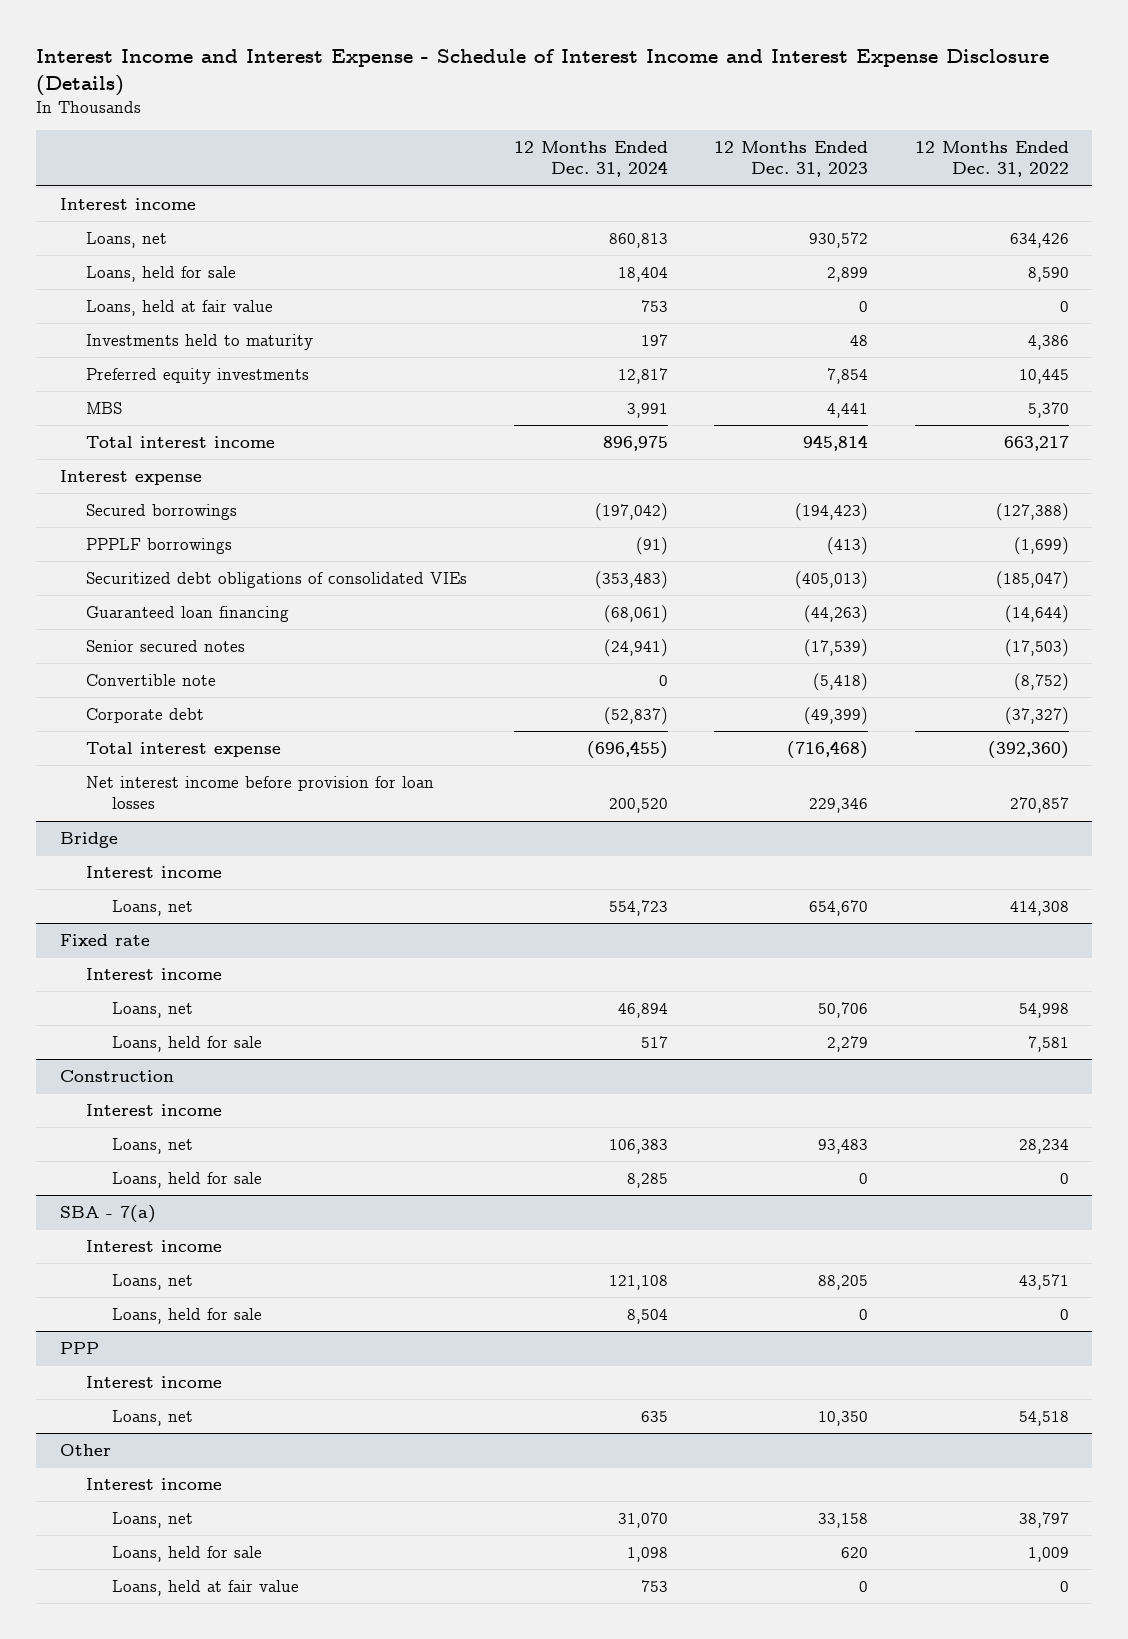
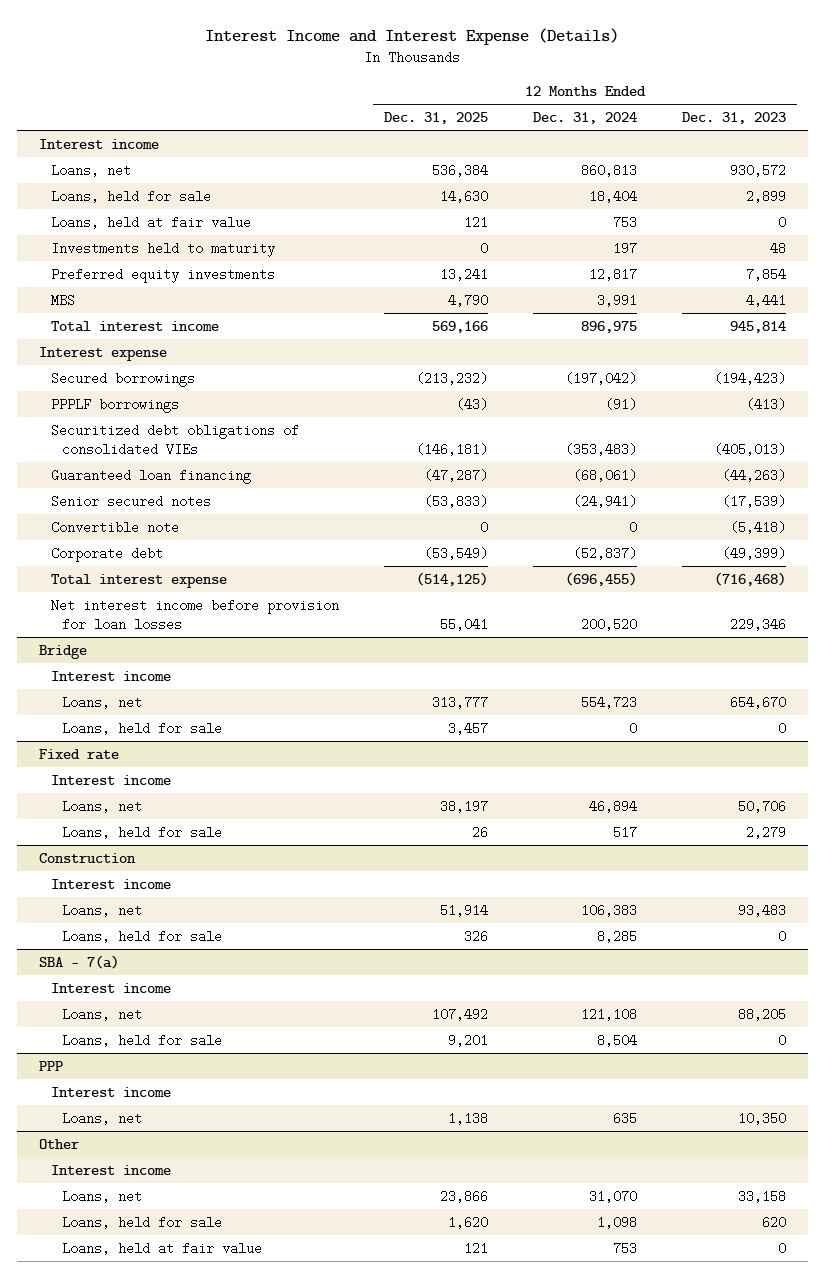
[36,48,1050,96] Interest Income and Interest Expense - Schedule of Interest Income and Interest Expense Disclosure (Details) -> [205,28,620,46] Interest Income and Interest Expense (Details)
[914,140,1069,178] 12 Months Ended Dec. 31, 2022 -> none
none -> [383,112,488,125] Dec. 31, 2025
none -> [62,721,223,735] Loans, held for sale

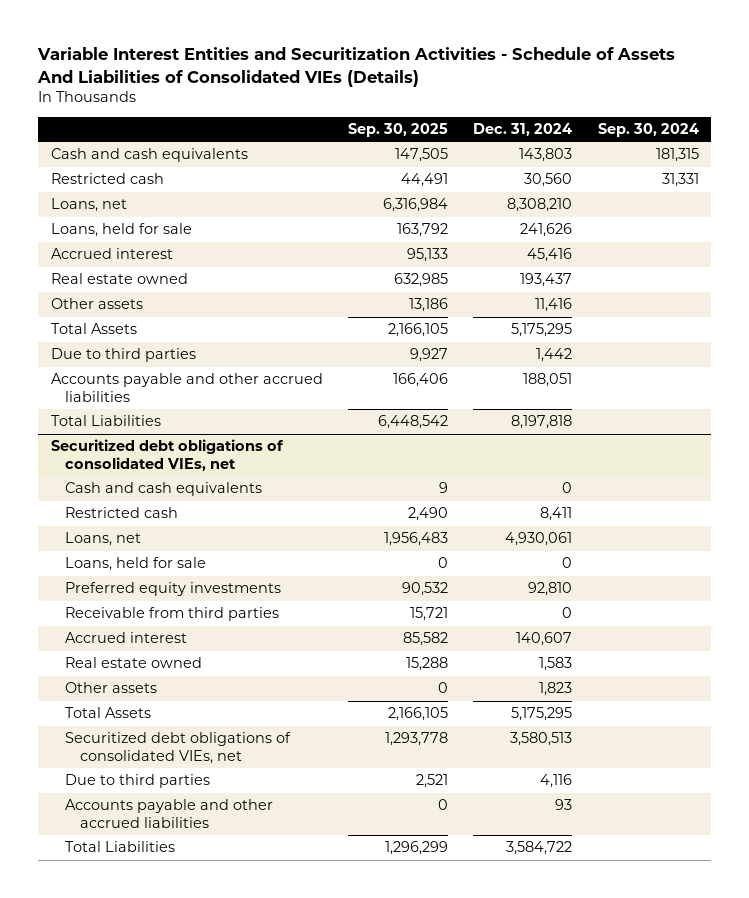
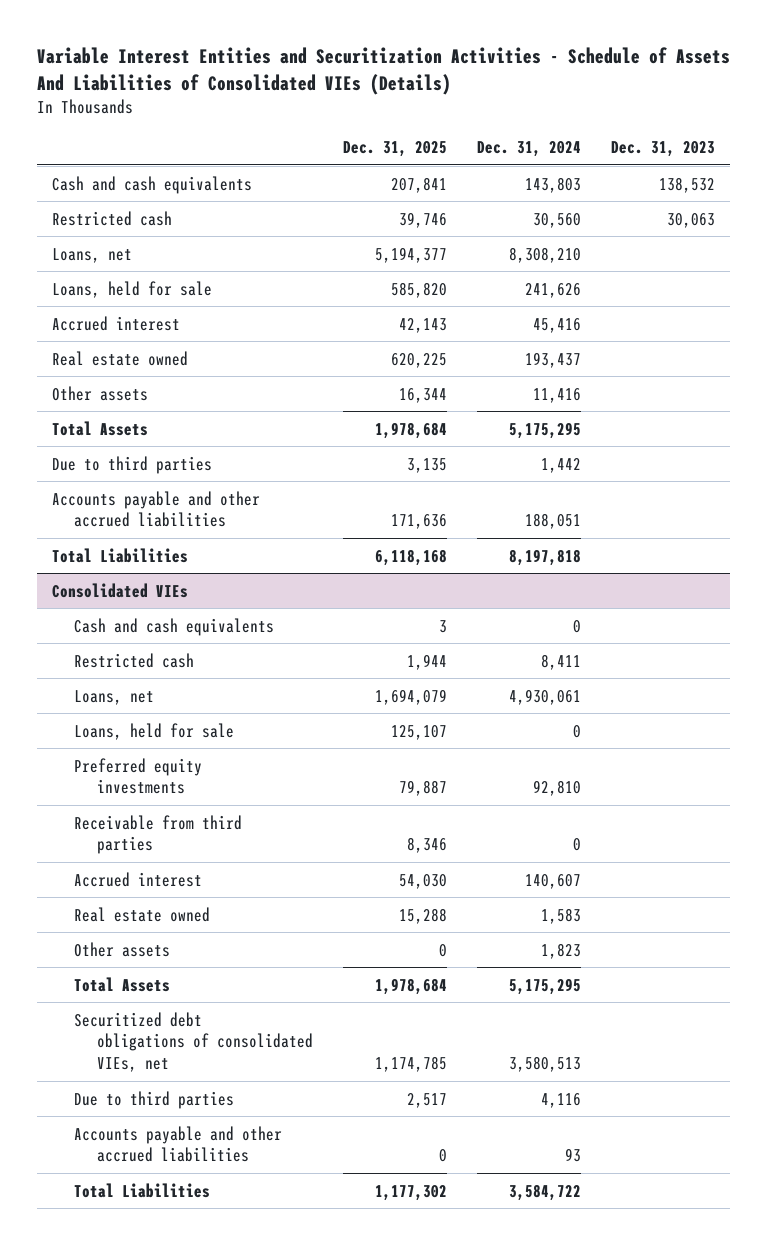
[347,122,448,137] Sep. 30, 2025 -> none
[597,122,699,137] Sep. 30, 2024 -> none
none -> [342,141,447,158] Dec. 31, 2025
none -> [610,141,715,158] Dec. 31, 2023
[50,439,284,471] Securitized debt obligations of consolidated VIEs, net -> [51,582,188,598] Consolidated VIEs

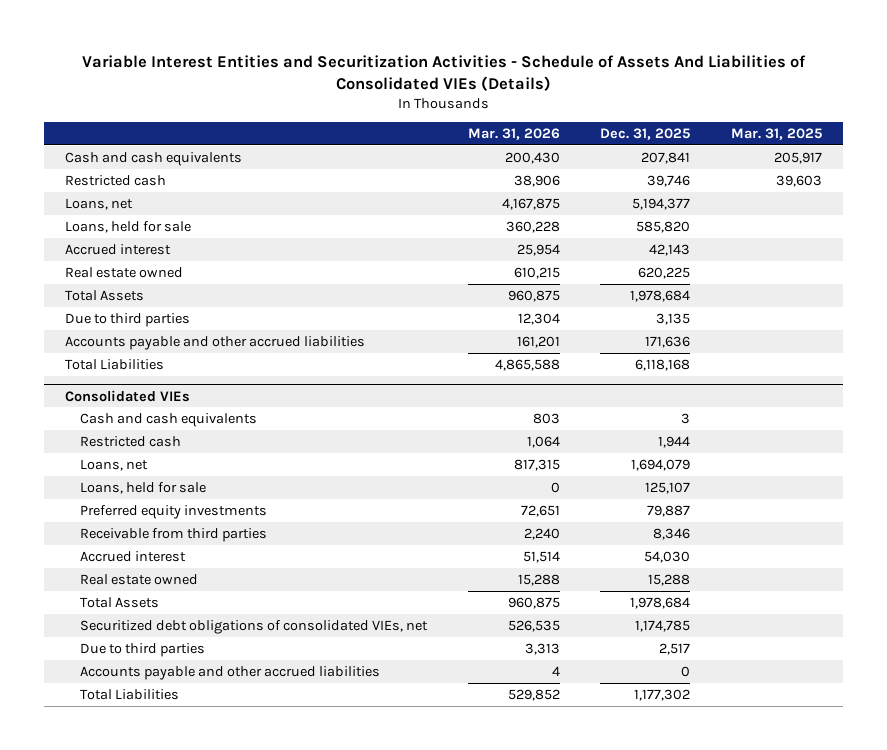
[476,141,581,158] Dec. 31, 2024 -> none
[610,141,715,158] Dec. 31, 2023 -> none
none -> [467,128,560,141] Mar. 31, 2026
none -> [731,128,823,141] Mar. 31, 2025
[51,385,148,401] Other assets -> none
[74,941,171,957] Other assets -> none

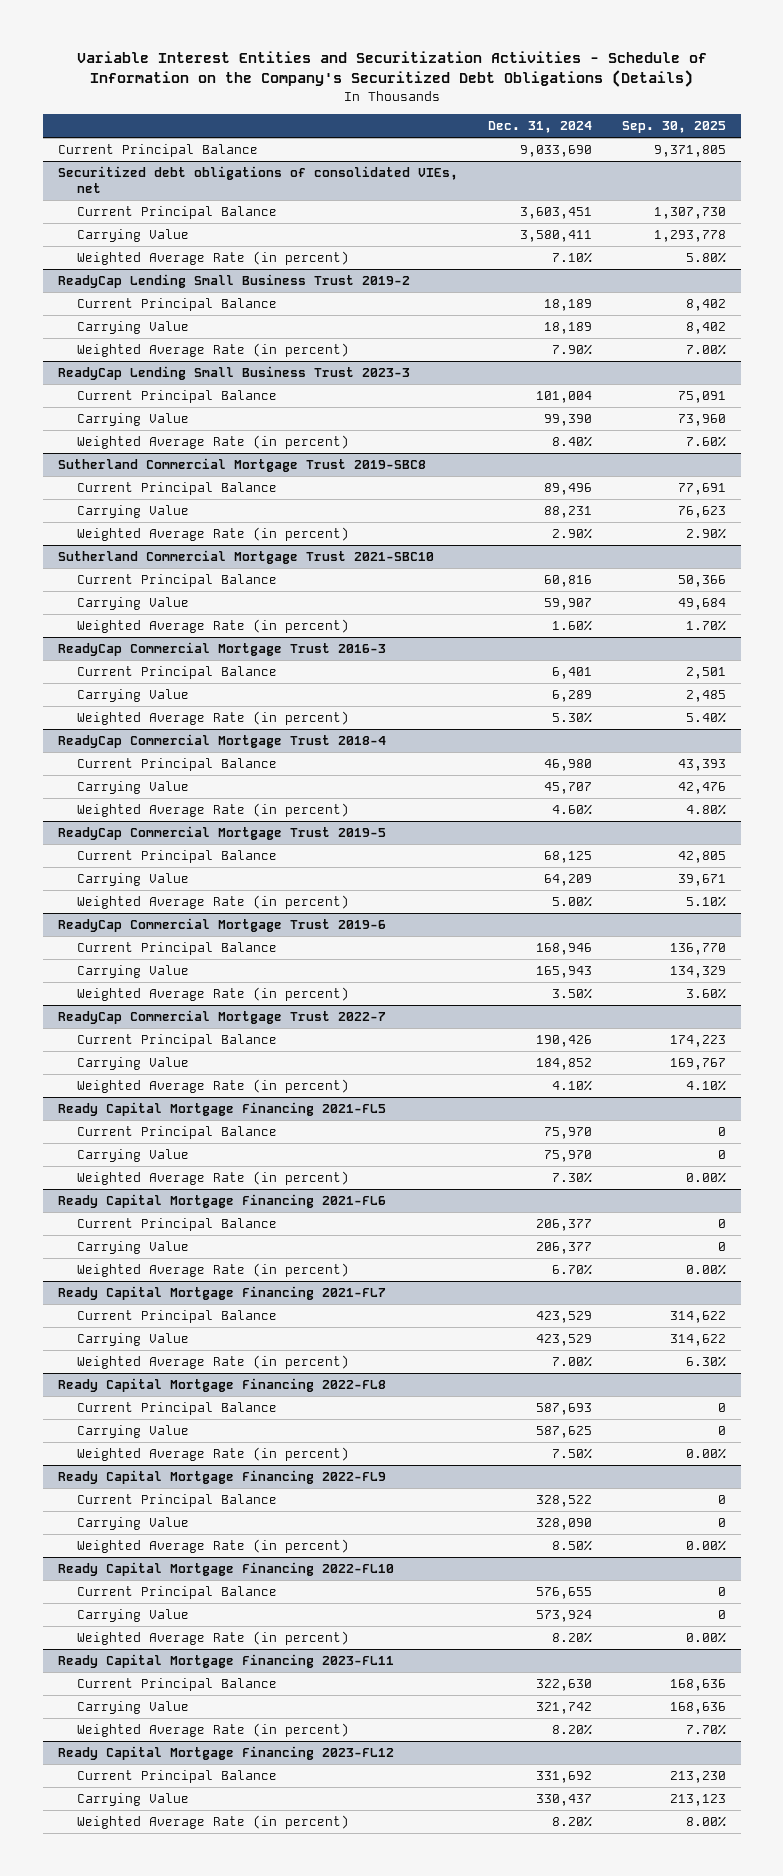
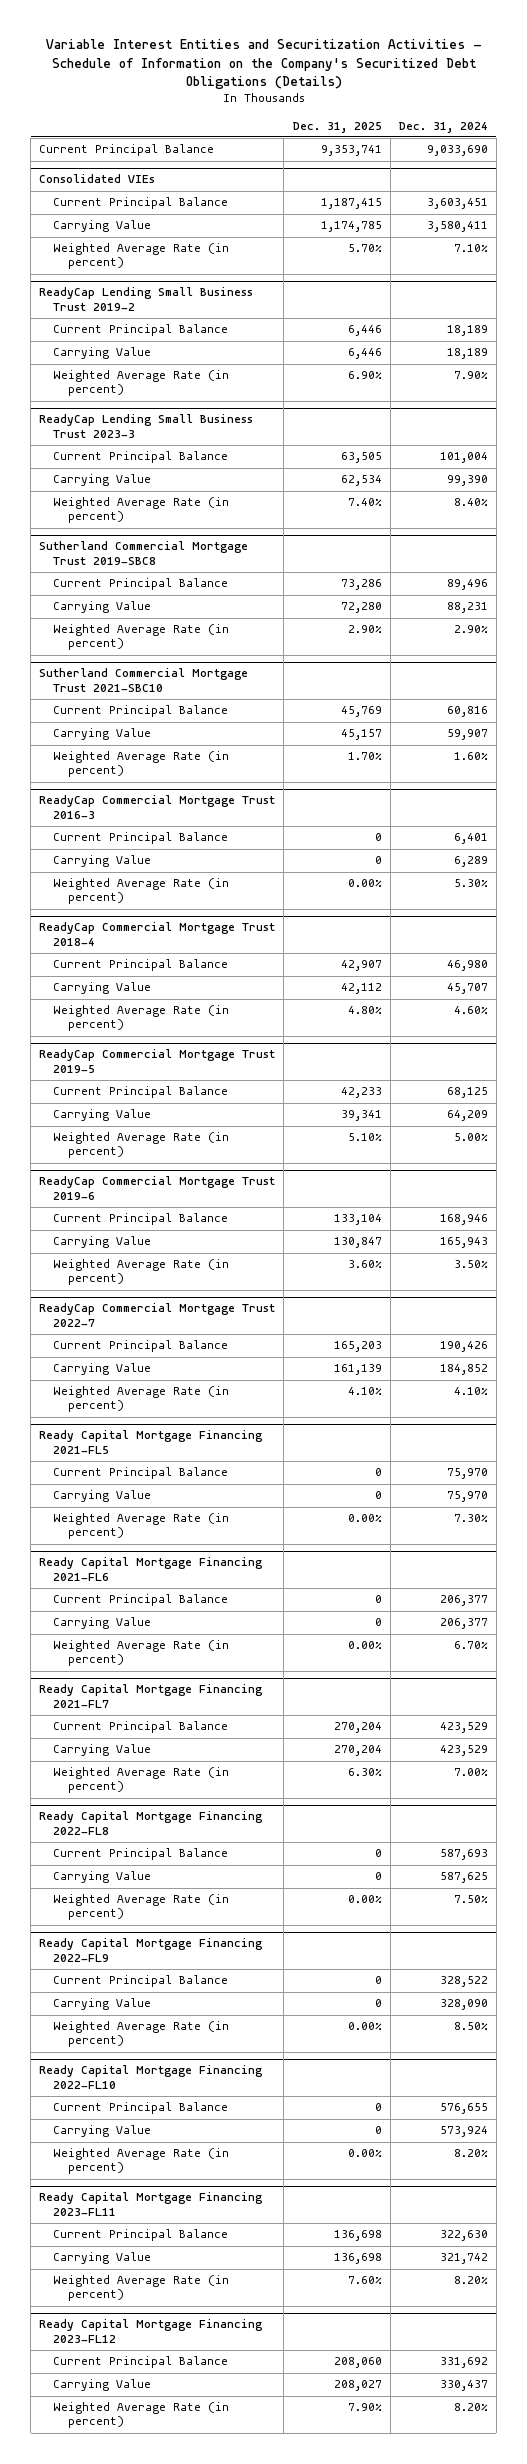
[621,121,726,134] Sep. 30, 2025 -> none
none -> [292,121,382,133] Dec. 31, 2025
[57,166,458,193] Securitized debt obligations of consolidated VIEs, net -> [39,174,156,184] Consolidated VIEs

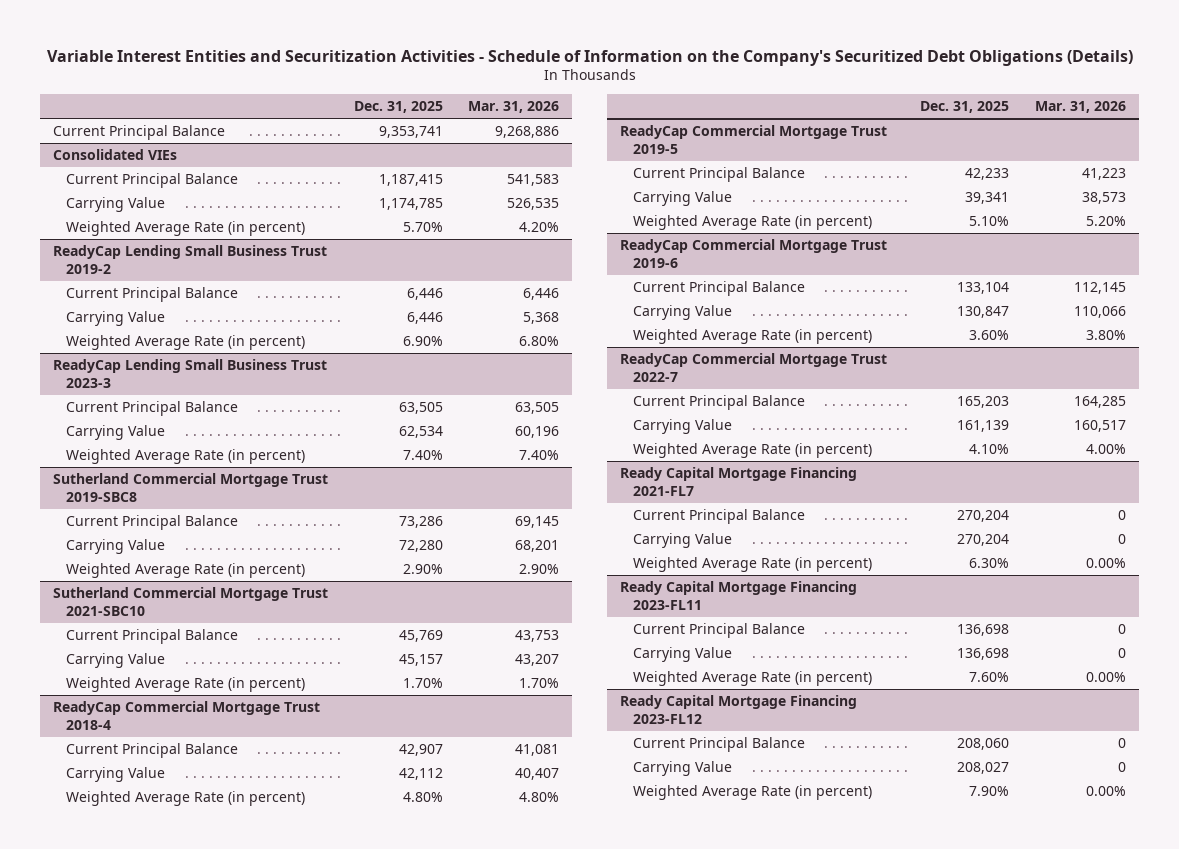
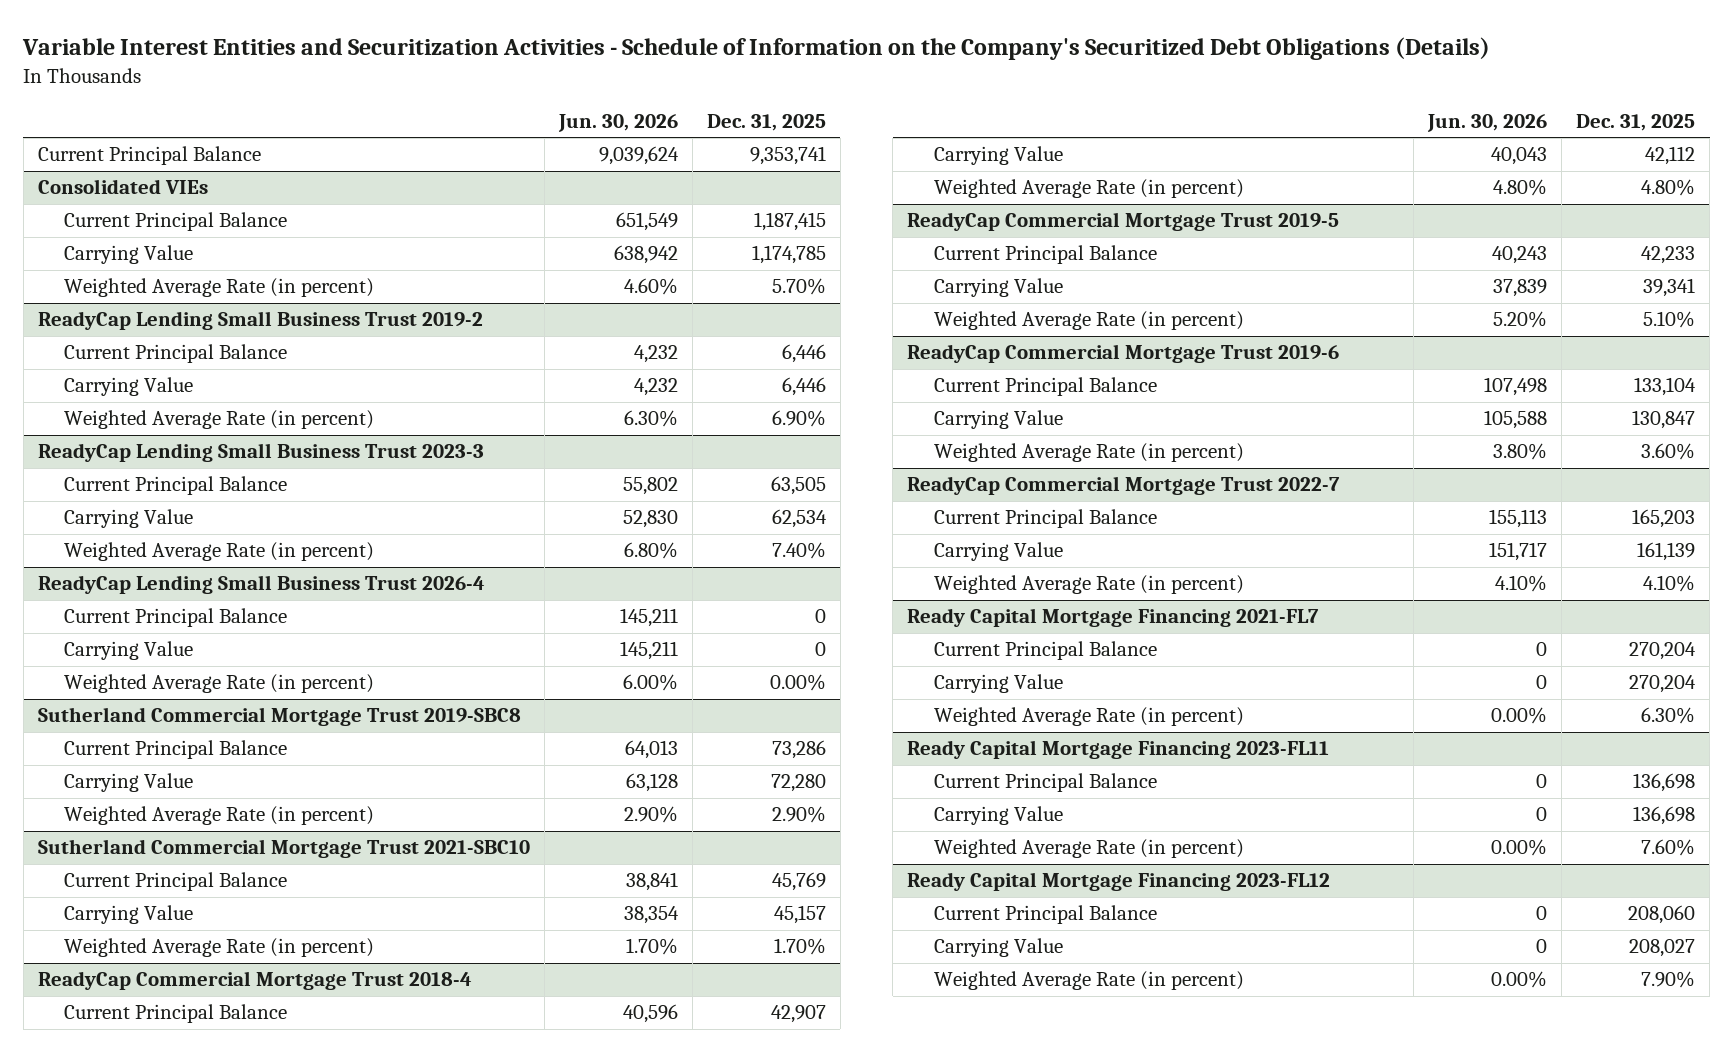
[468,101,560,114] Mar. 31, 2026 -> none
none -> [557,113,678,132] Jun. 30, 2026
none -> [37,575,485,595] ReadyCap Lending Small Business Trust 2026-4
none -> [64,608,288,628] Current Principal Balance
none -> [64,641,194,661] Carrying Value
none -> [64,674,375,694] Weighted Average Rate (in percent)

